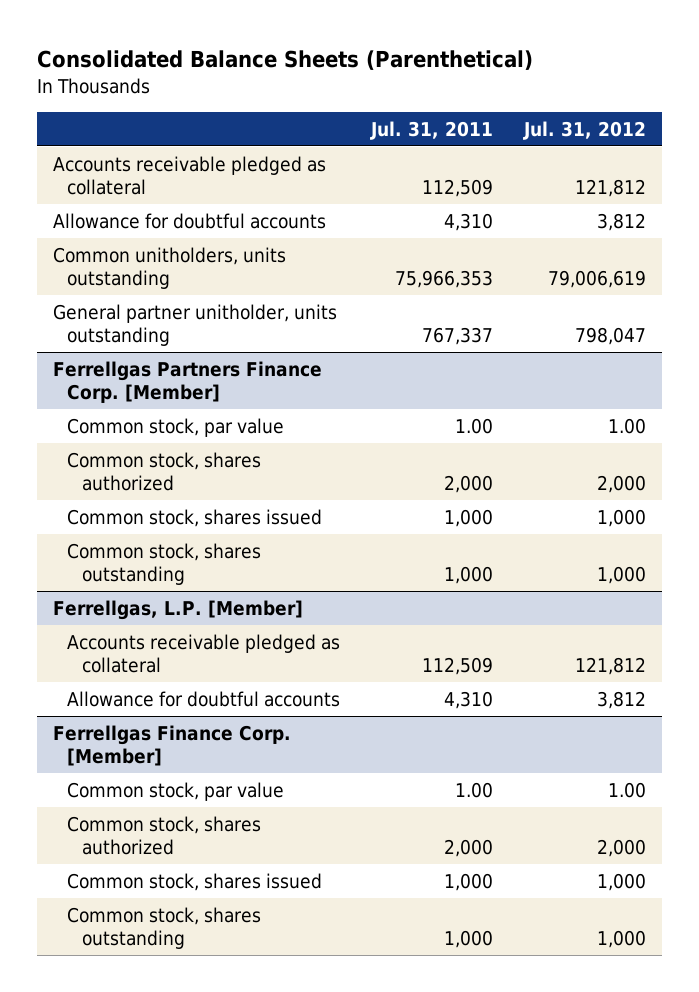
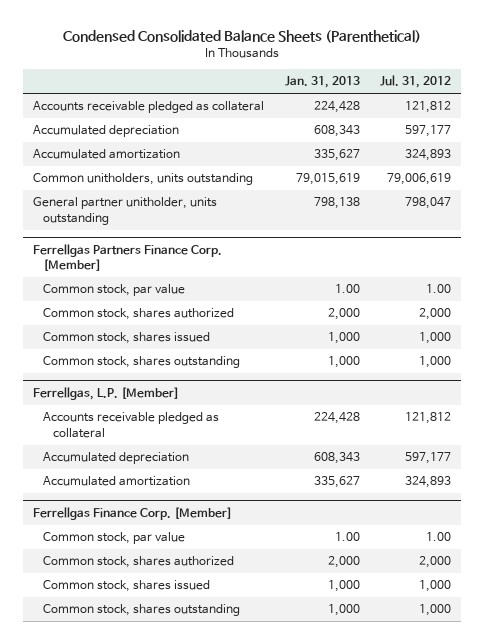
[37,49,534,70] Consolidated Balance Sheets (Parenthetical) -> [63,30,422,44] Condensed Consolidated Balance Sheets (Parenthetical)
[370,120,494,140] Jul. 31, 2011 -> none
none -> [284,76,360,89] Jan. 31, 2013
[53,212,327,229] Allowance for doubtful accounts -> none
none -> [33,125,180,138] Accumulated depreciation
none -> [33,149,181,160] Accumulated amortization
[67,690,341,707] Allowance for doubtful accounts -> none
none -> [42,452,189,465] Accumulated depreciation
none -> [42,476,190,487] Accumulated amortization

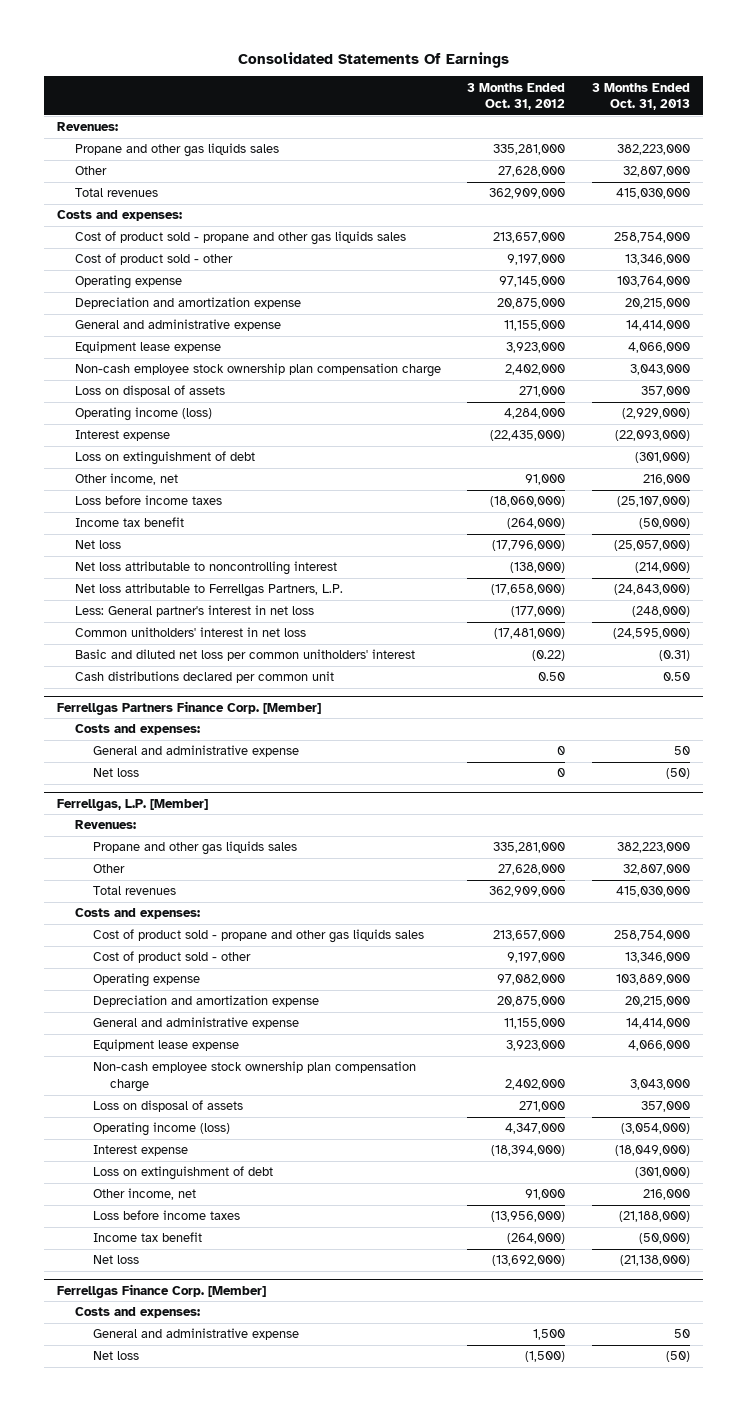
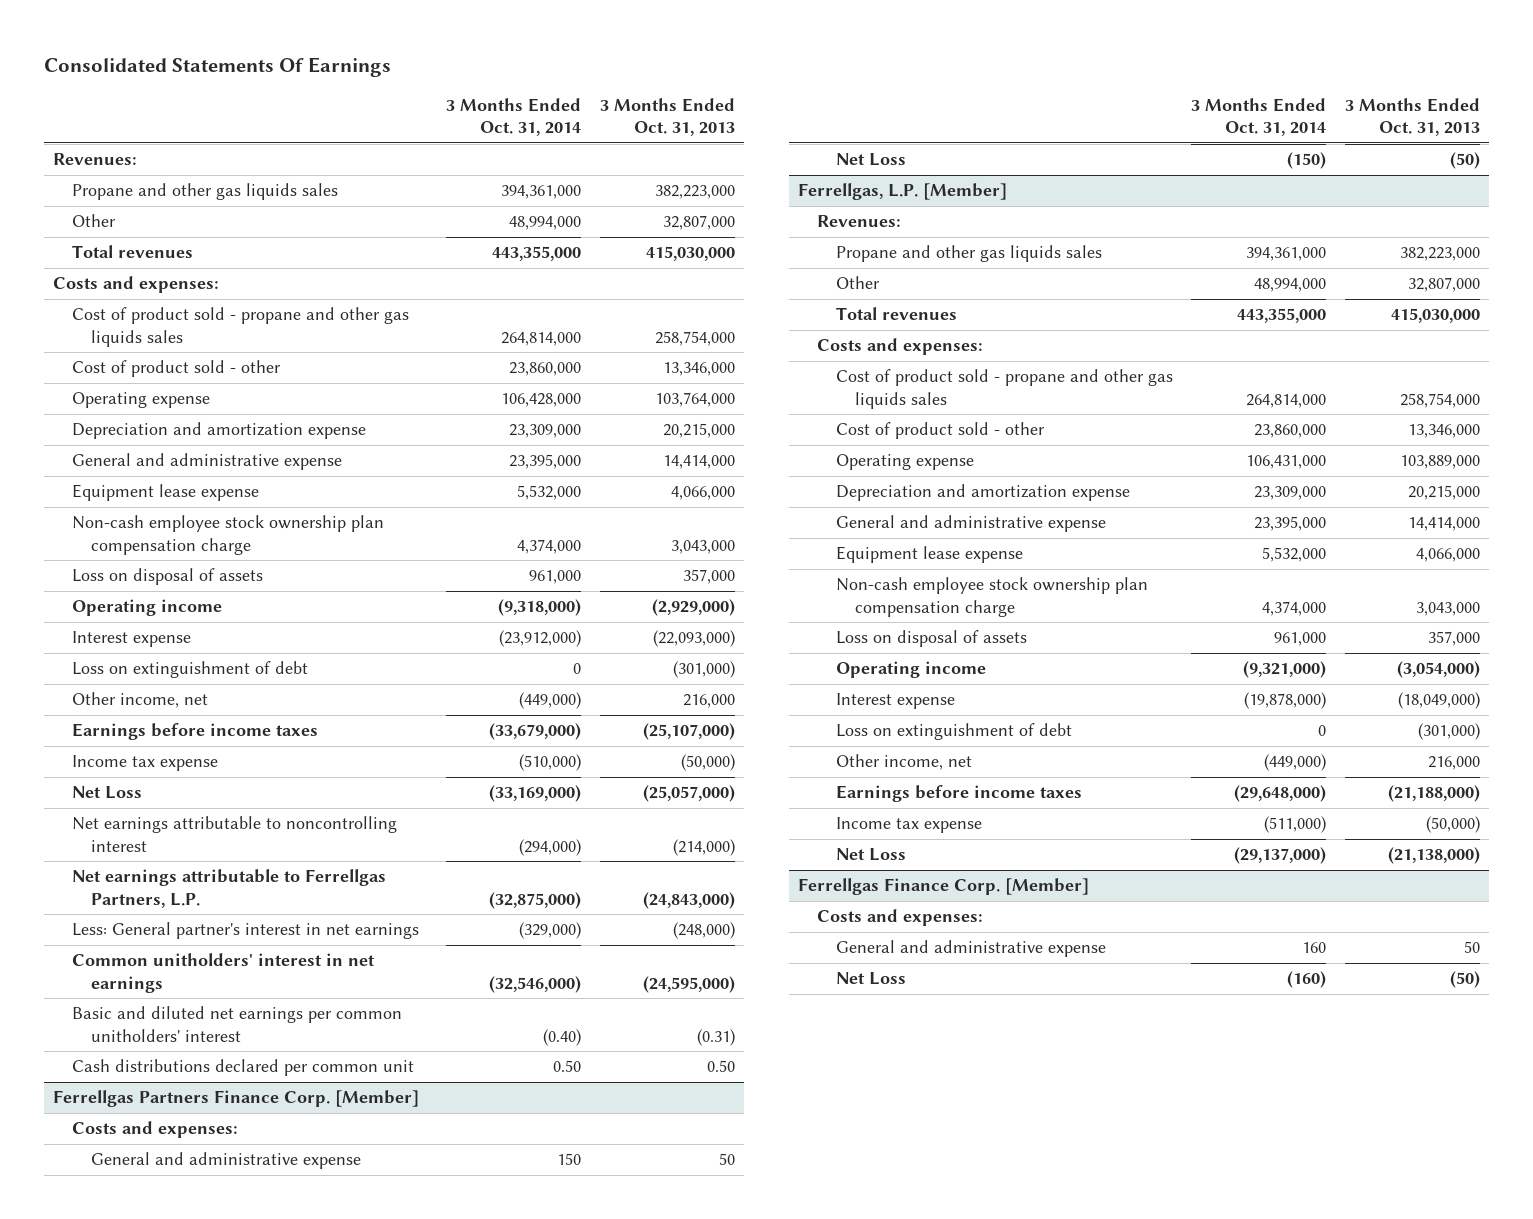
[467,82,566,111] 3 Months Ended Oct. 31, 2012 -> none
none -> [446,97,582,137] 3 Months Ended Oct. 31, 2014
[74,407,212,422] Operating income (loss) -> [71,599,222,617] Operating income
[74,495,222,506] Loss before income taxes -> [71,723,318,741] Earnings before income taxes
[74,517,184,528] Income tax benefit -> [71,755,218,772] Income tax expense
[74,540,121,550] Net loss -> [71,786,142,800] Net Loss
[74,561,337,576] Net loss attributable to noncontrolling interest -> [71,816,397,852] Net earnings attributable to noncontrolling interest
[74,583,343,598] Net loss attributable to Ferrellgas Partners, L.P. -> [71,869,386,908] Net earnings attributable to Ferrellgas Partners, L.P.
[74,605,314,618] Less: General partner's interest in net loss -> [71,922,419,940] Less: General partner's interest in net earnings
[74,627,306,638] Common unitholders' interest in net loss -> [71,953,375,993] Common unitholders' interest in net earnings
[74,649,415,662] Basic and diluted net loss per common unitholders' interest -> [71,1006,402,1042] Basic and diluted net earnings per common unitholders' interest
[92,768,139,778] Net loss -> [835,153,906,167] Net Loss
[92,1122,230,1137] Operating income (loss) -> [835,661,986,679] Operating income
[92,1210,240,1221] Loss before income taxes -> [835,785,1082,803] Earnings before income taxes
[92,1232,202,1243] Income tax benefit -> [835,817,982,834] Income tax expense
[92,1255,139,1265] Net loss -> [835,848,906,862] Net Loss
[92,1351,139,1361] Net loss -> [835,972,906,986] Net Loss

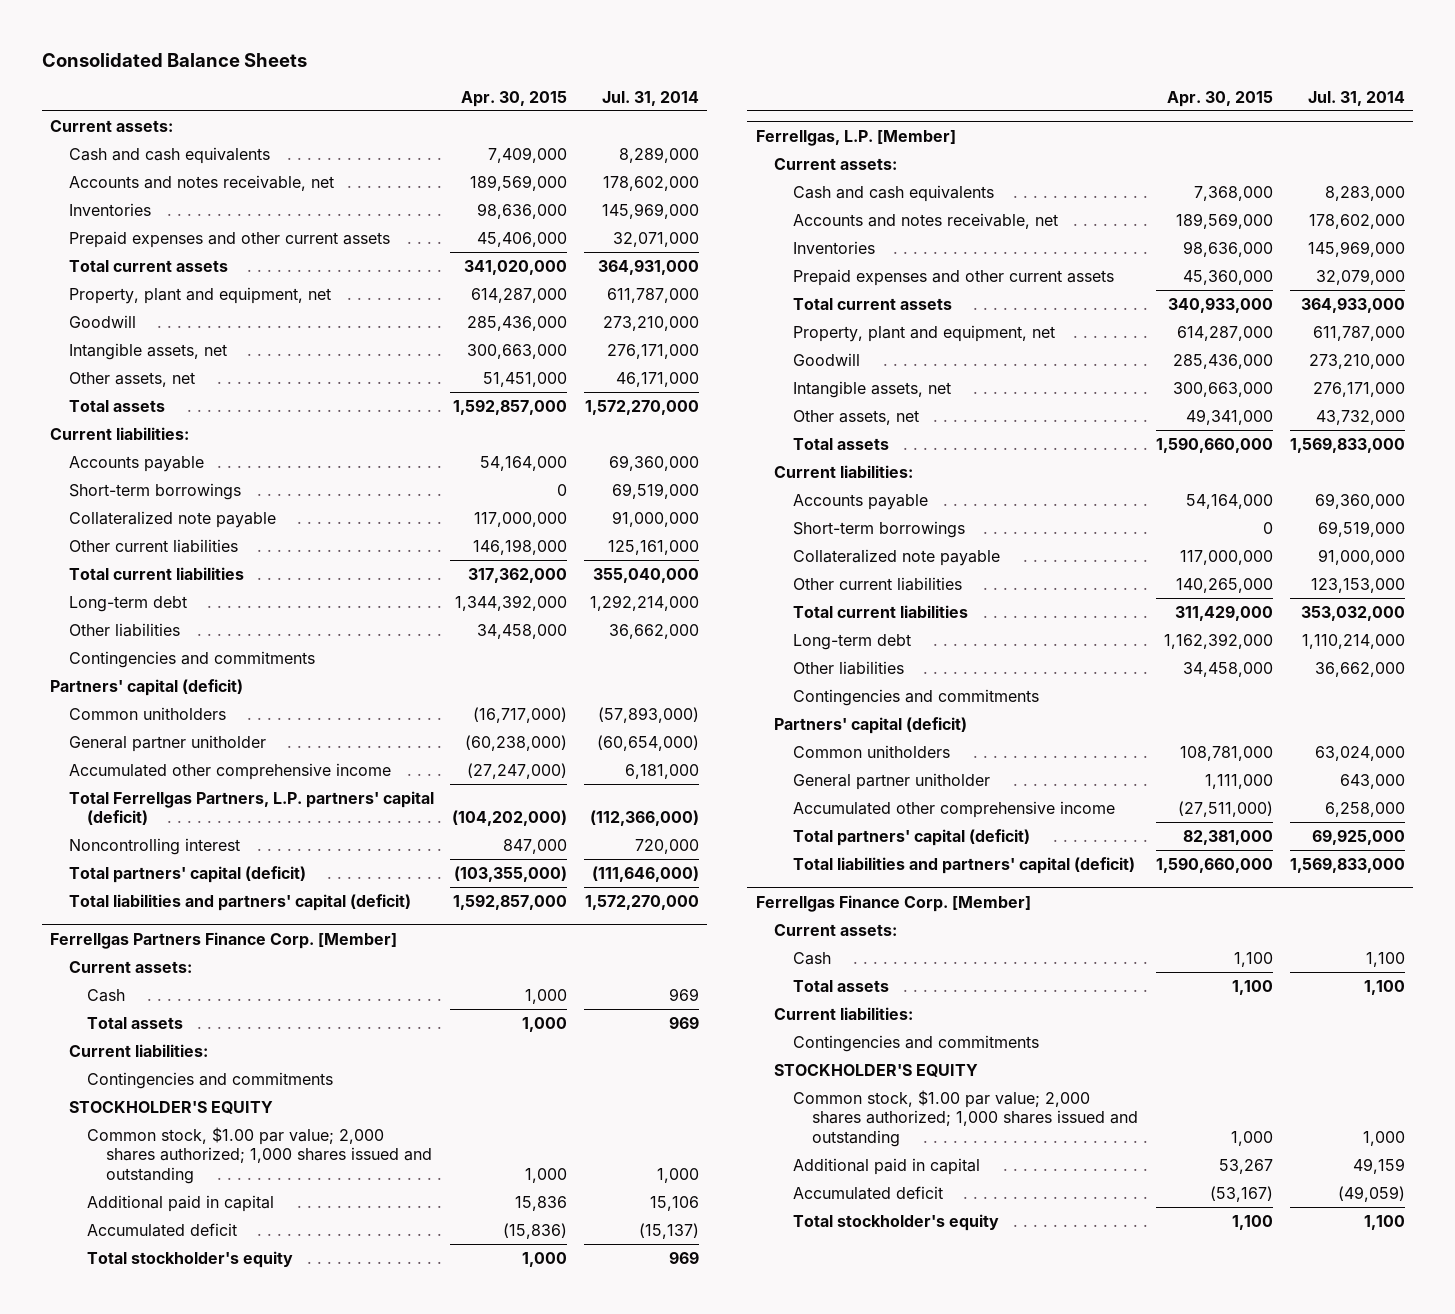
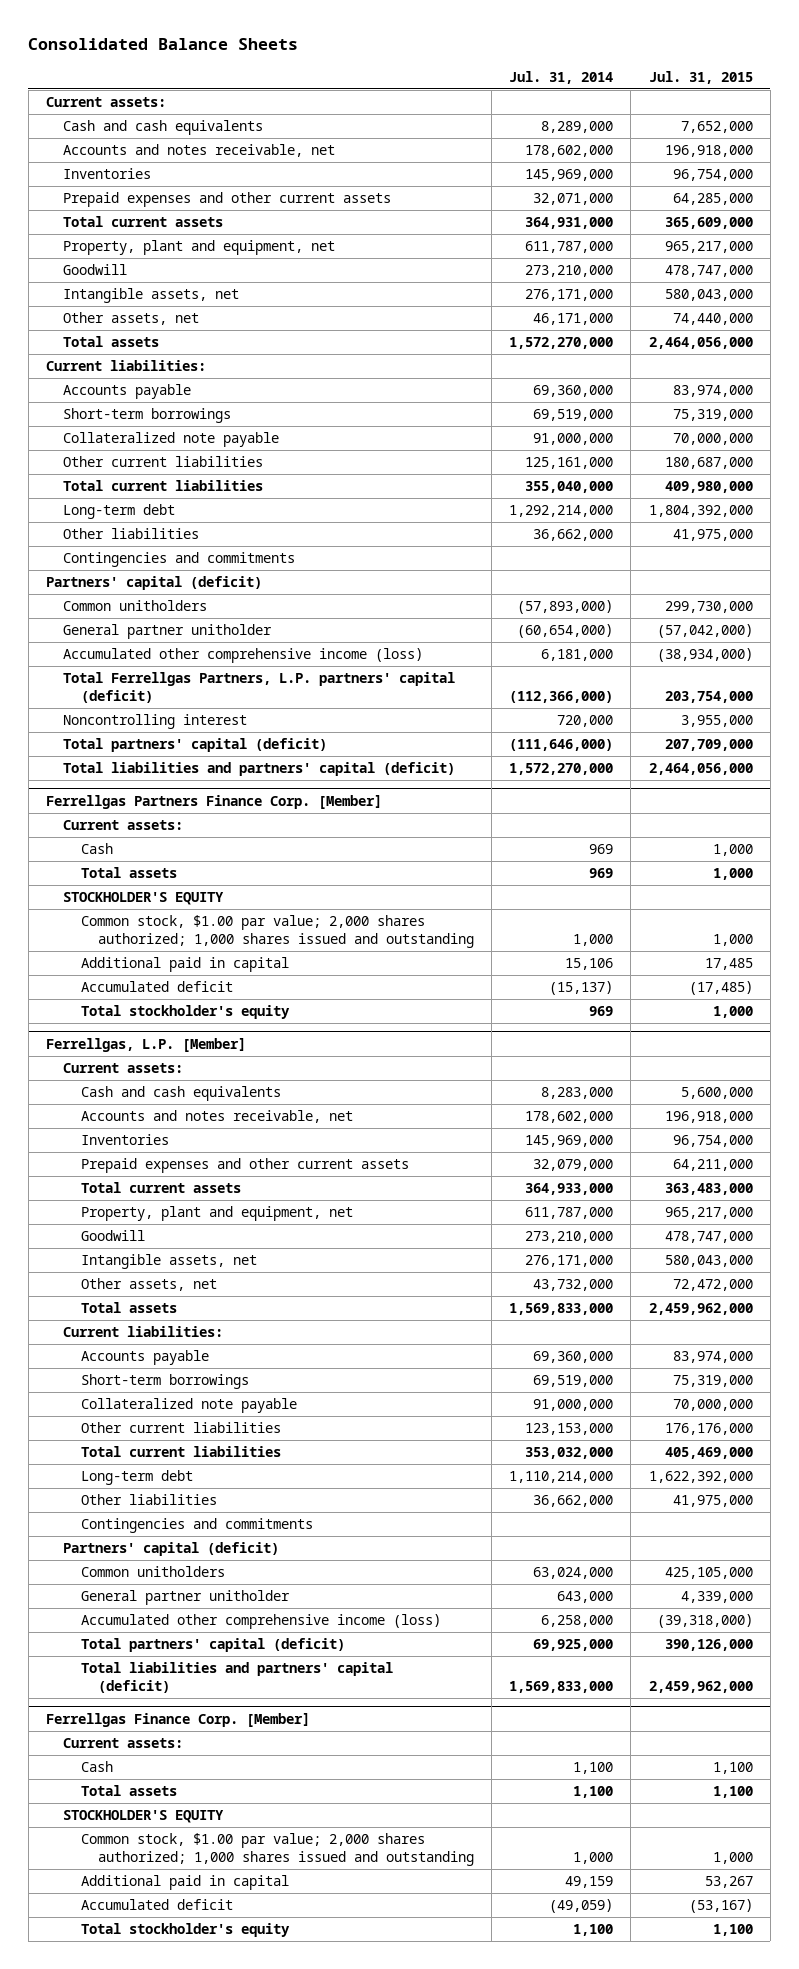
[461,90,568,107] Apr. 30, 2015 -> none
none -> [648,70,753,84] Jul. 31, 2015
[68,762,391,780] Accumulated other comprehensive income -> [63,648,424,664] Accumulated other comprehensive income (loss)
[68,1043,208,1057] Current liabilities: -> none
[87,1071,334,1089] Contingencies and commitments -> none
[793,800,1116,818] Accumulated other comprehensive income -> [80,1614,441,1630] Accumulated other comprehensive income (loss)
[774,1006,914,1020] Current liabilities: -> none
[793,1034,1040,1052] Contingencies and commitments -> none

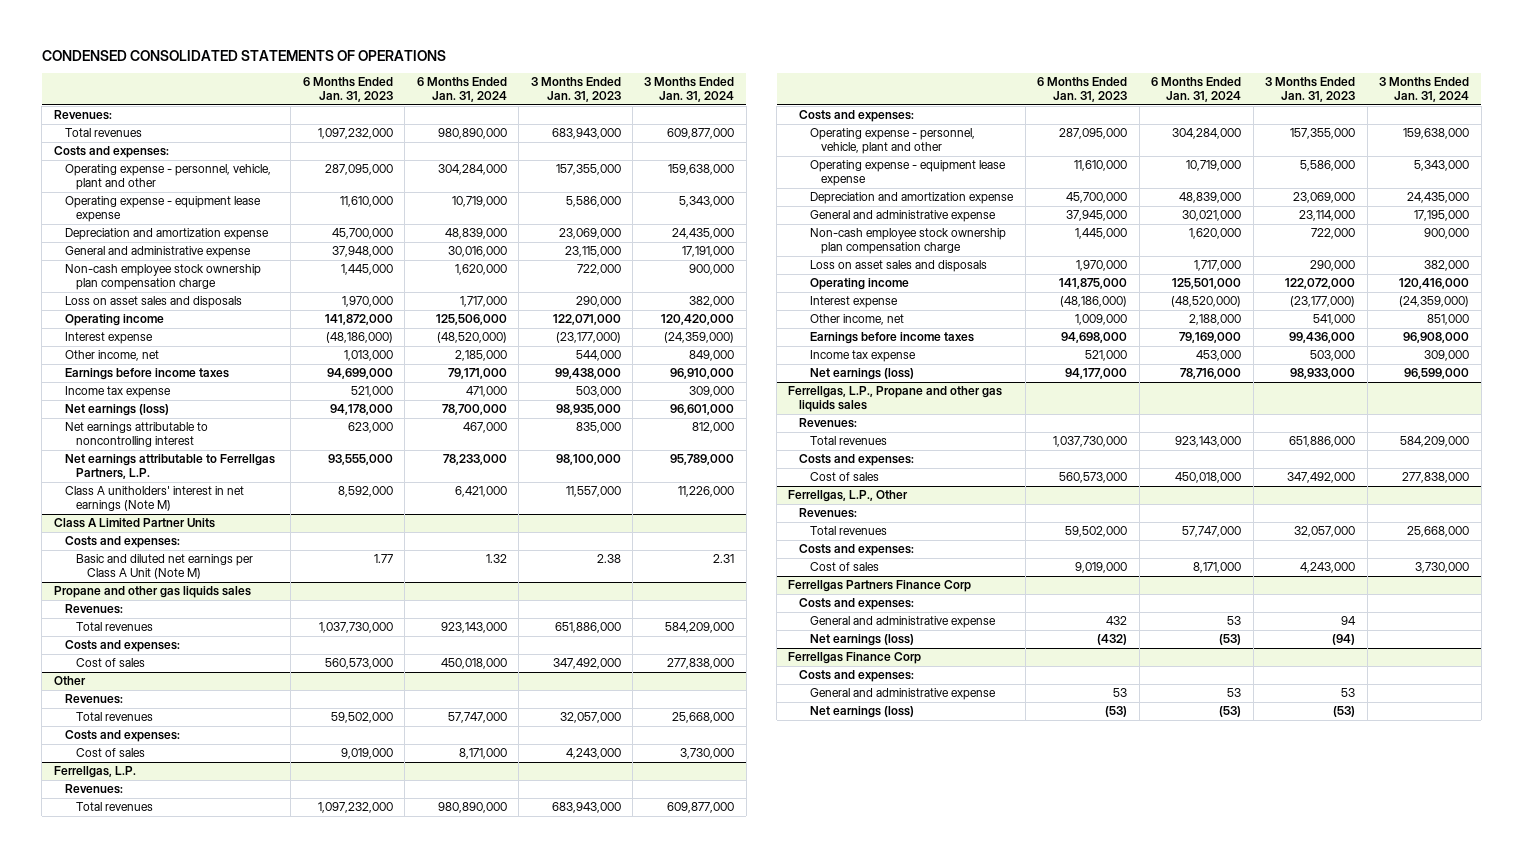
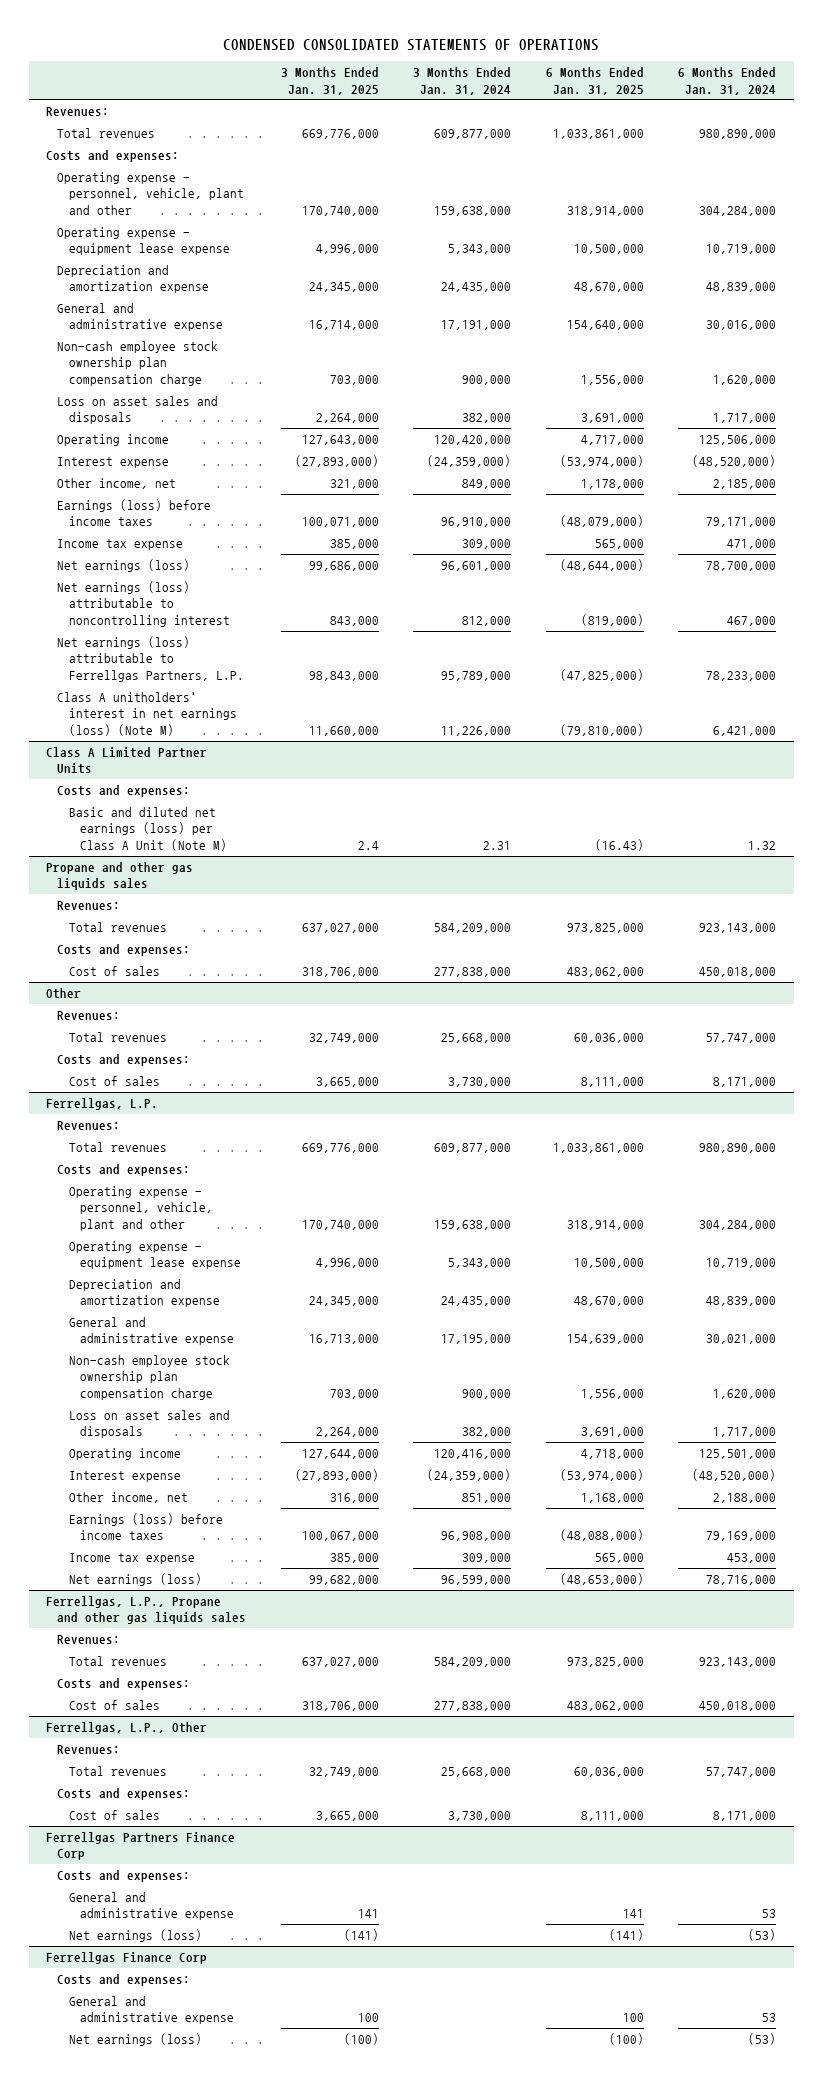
[302,76,393,103] 6 Months Ended Jan. 31, 2023 -> none
[530,76,621,103] 3 Months Ended Jan. 31, 2023 -> none
none -> [280,67,379,95] 3 Months Ended Jan. 31, 2025
none -> [545,67,644,95] 6 Months Ended Jan. 31, 2025
[64,368,229,381] Earnings before income taxes -> [57,498,212,527] Earnings (loss) before income taxes
[64,422,208,448] Net earnings attributable to noncontrolling interest -> [57,580,230,627] Net earnings (loss) attributable to noncontrolling interest
[64,454,275,480] Net earnings attributable to Ferrellgas Partners, L.P. -> [57,635,244,682] Net earnings (loss) attributable to Ferrellgas Partners, L.P.
[64,486,244,512] Class A unitholders' interest in net earnings (Note M) -> [57,691,237,736] Class A unitholders' interest in net earnings (loss) (Note M)
[75,554,253,580] Basic and diluted net earnings per Class A Unit (Note M) -> [68,806,227,851] Basic and diluted net earnings (loss) per Class A Unit (Note M)
[810,332,975,345] Earnings before income taxes -> [68,1512,223,1541] Earnings (loss) before income taxes

